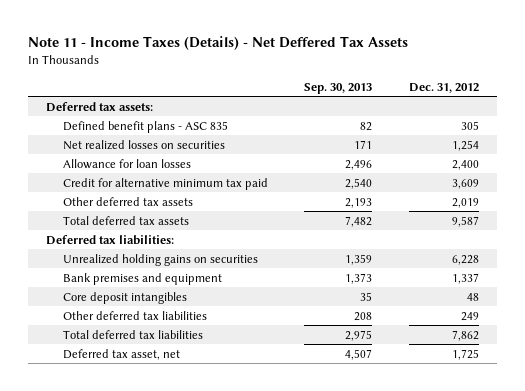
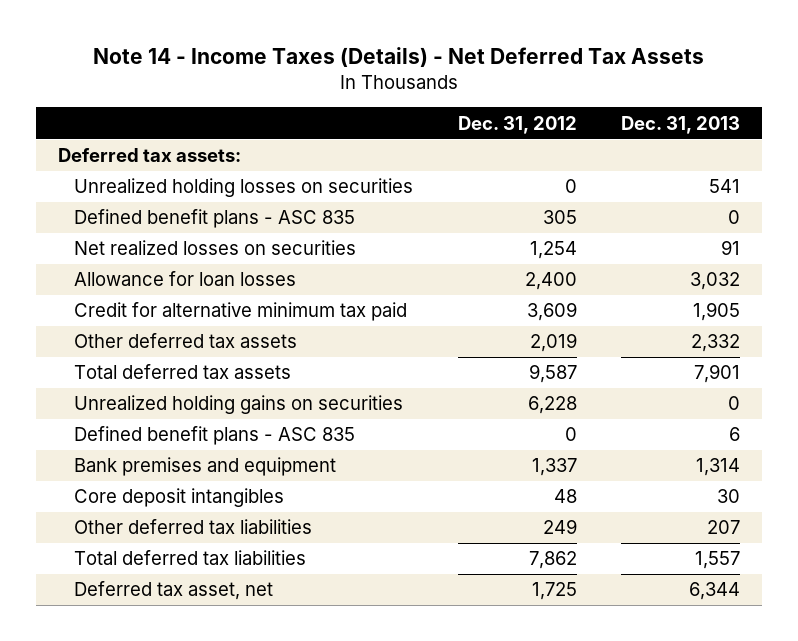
[27,36,408,51] Note 11 - Income Taxes (Details) - Net Deffered Tax Assets -> [92,47,704,68] Note 14 - Income Taxes (Details) - Net Deferred Tax Assets
[304,82,373,94] Sep. 30, 2013 -> none
none -> [620,115,740,134] Dec. 31, 2013
none -> [74,178,414,198] Unrealized holding losses on securities
[46,234,175,245] Deferred tax liabilities: -> none
none -> [74,426,356,446] Defined benefit plans - ASC 835

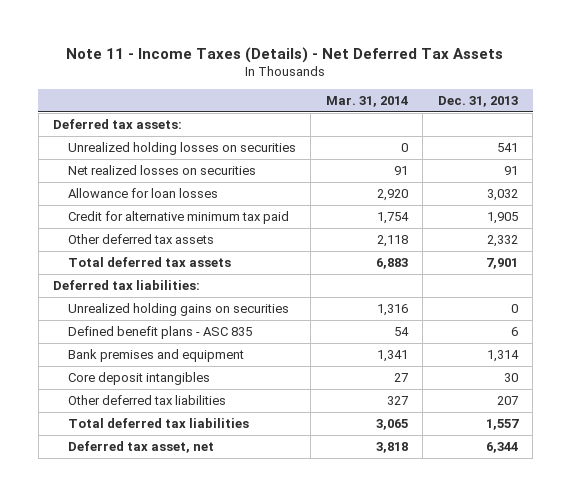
[92,47,704,68] Note 14 - Income Taxes (Details) - Net Deferred Tax Assets -> [66,46,504,63] Note 11 - Income Taxes (Details) - Net Deferred Tax Assets
[457,115,577,134] Dec. 31, 2012 -> none
none -> [325,96,408,108] Mar. 31, 2014
[74,209,356,229] Defined benefit plans - ASC 835 -> none
none -> [53,279,201,290] Deferred tax liabilities:

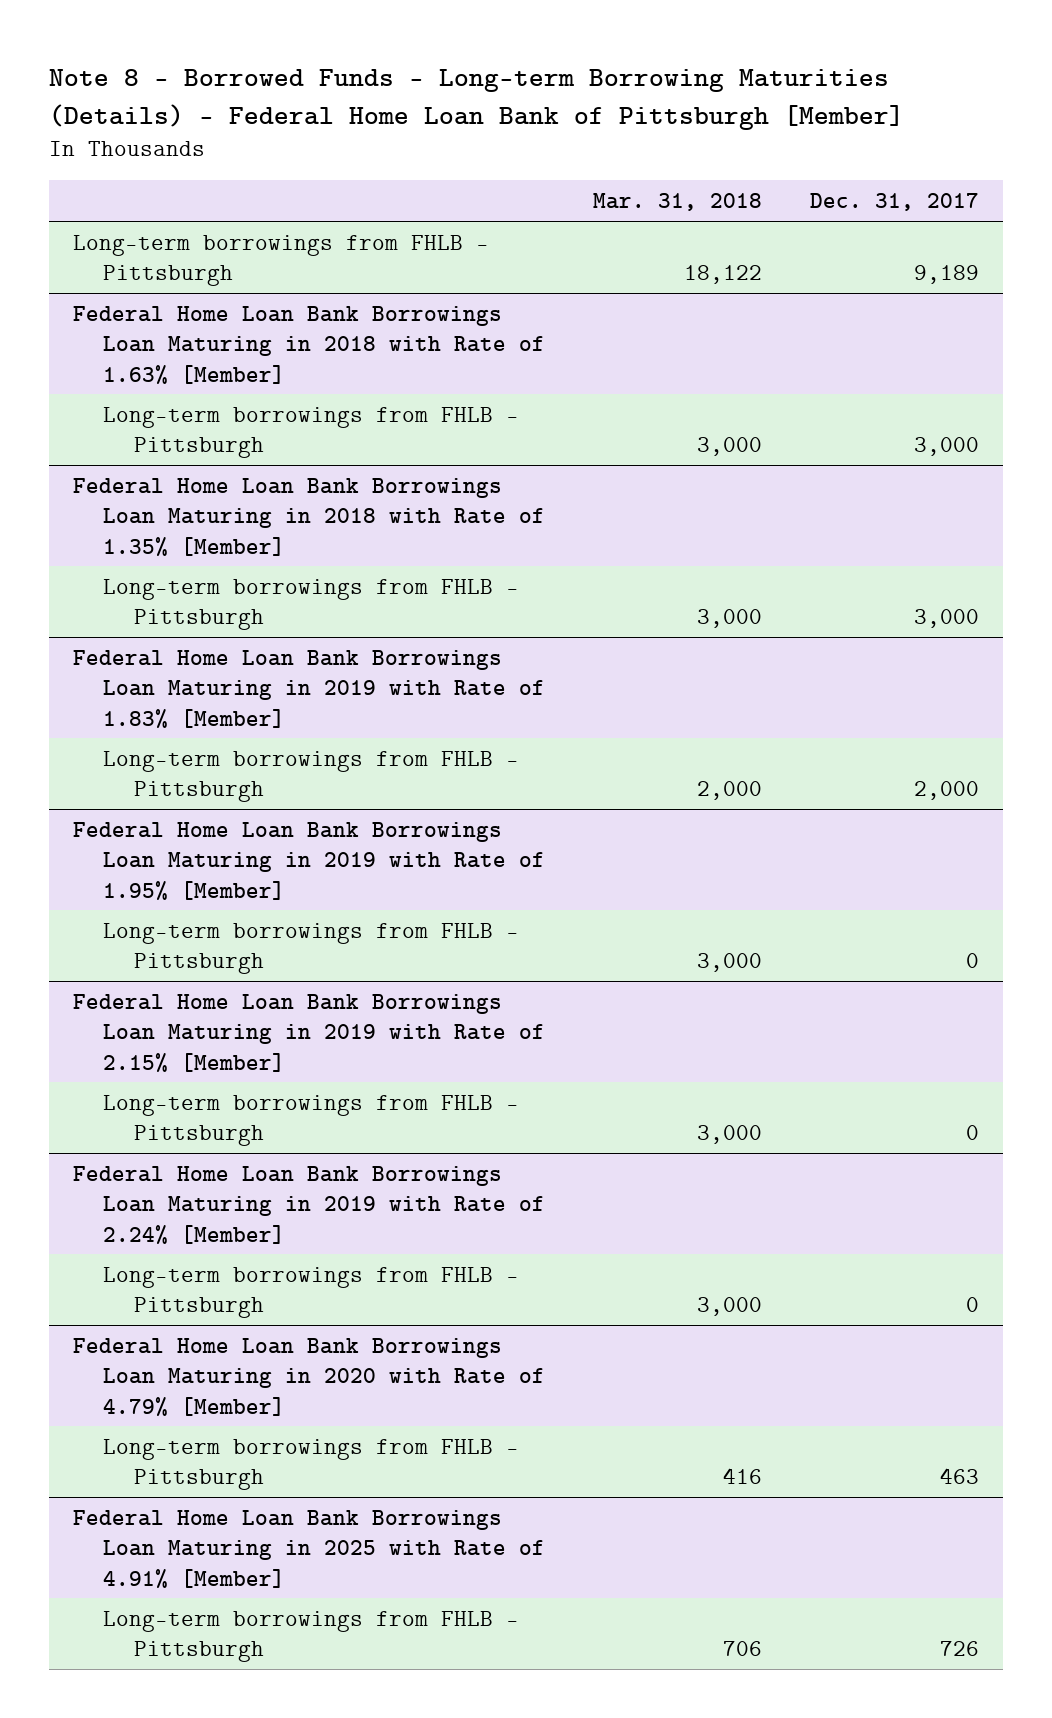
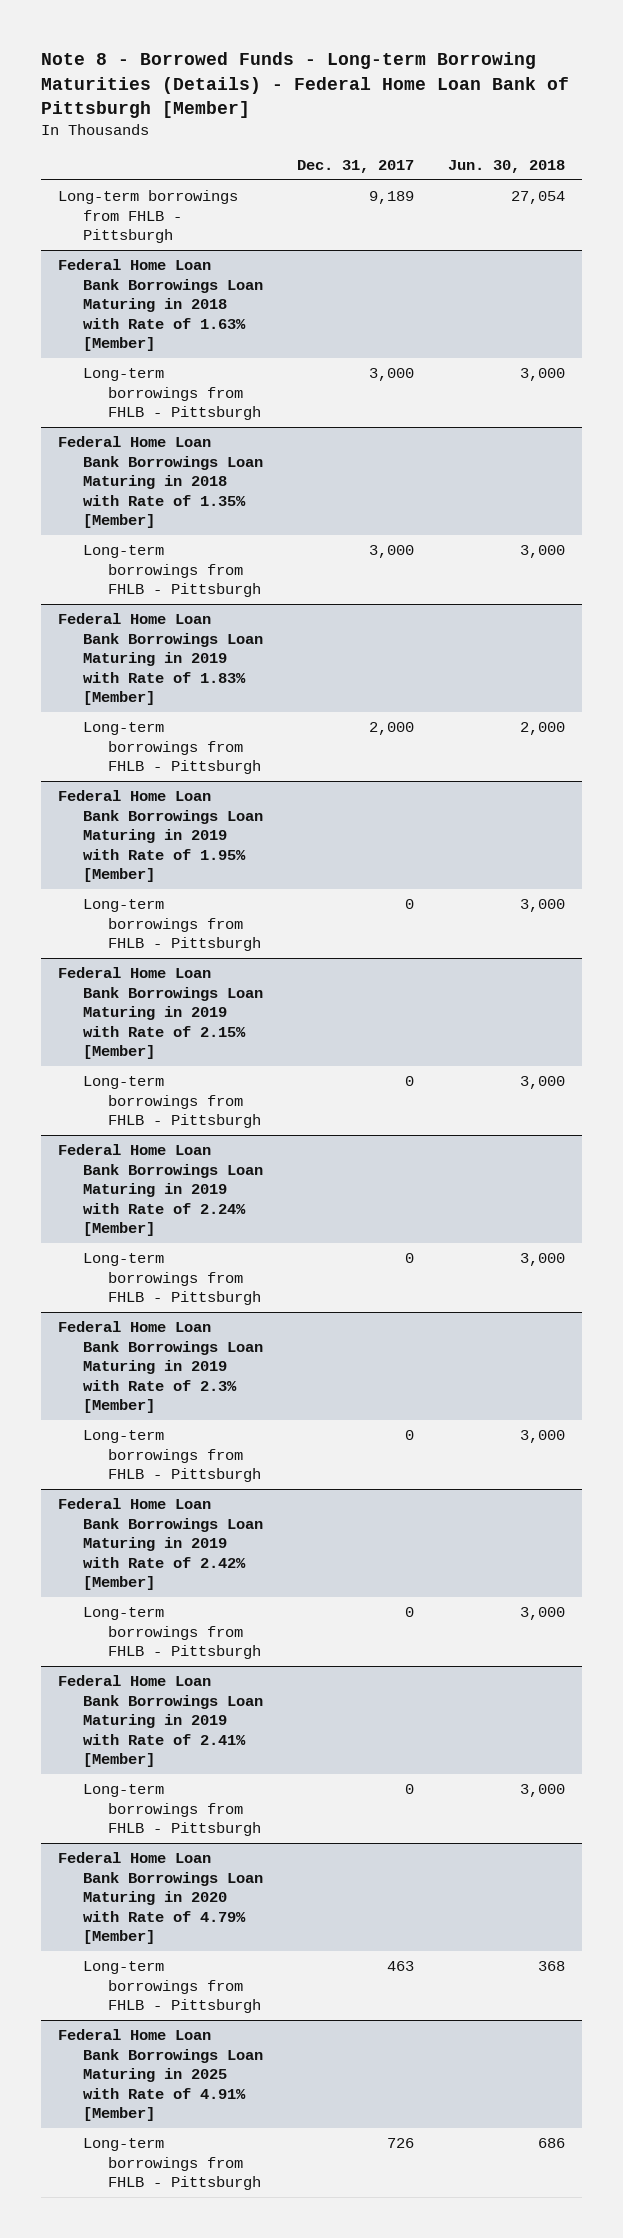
[593,193,763,212] Mar. 31, 2018 -> none
none -> [447,160,565,174] Jun. 30, 2018
none -> [58,1320,263,1414] Federal Home Loan Bank Borrowings Loan Maturing in 2019 with Rate of 2.3% [Member]
none -> [82,1429,261,1483] Long-term borrowings from FHLB - Pittsburgh
none -> [58,1497,263,1591] Federal Home Loan Bank Borrowings Loan Maturing in 2019 with Rate of 2.42% [Member]
none -> [82,1606,261,1660] Long-term borrowings from FHLB - Pittsburgh
none -> [58,1674,263,1768] Federal Home Loan Bank Borrowings Loan Maturing in 2019 with Rate of 2.41% [Member]
none -> [82,1783,261,1837] Long-term borrowings from FHLB - Pittsburgh

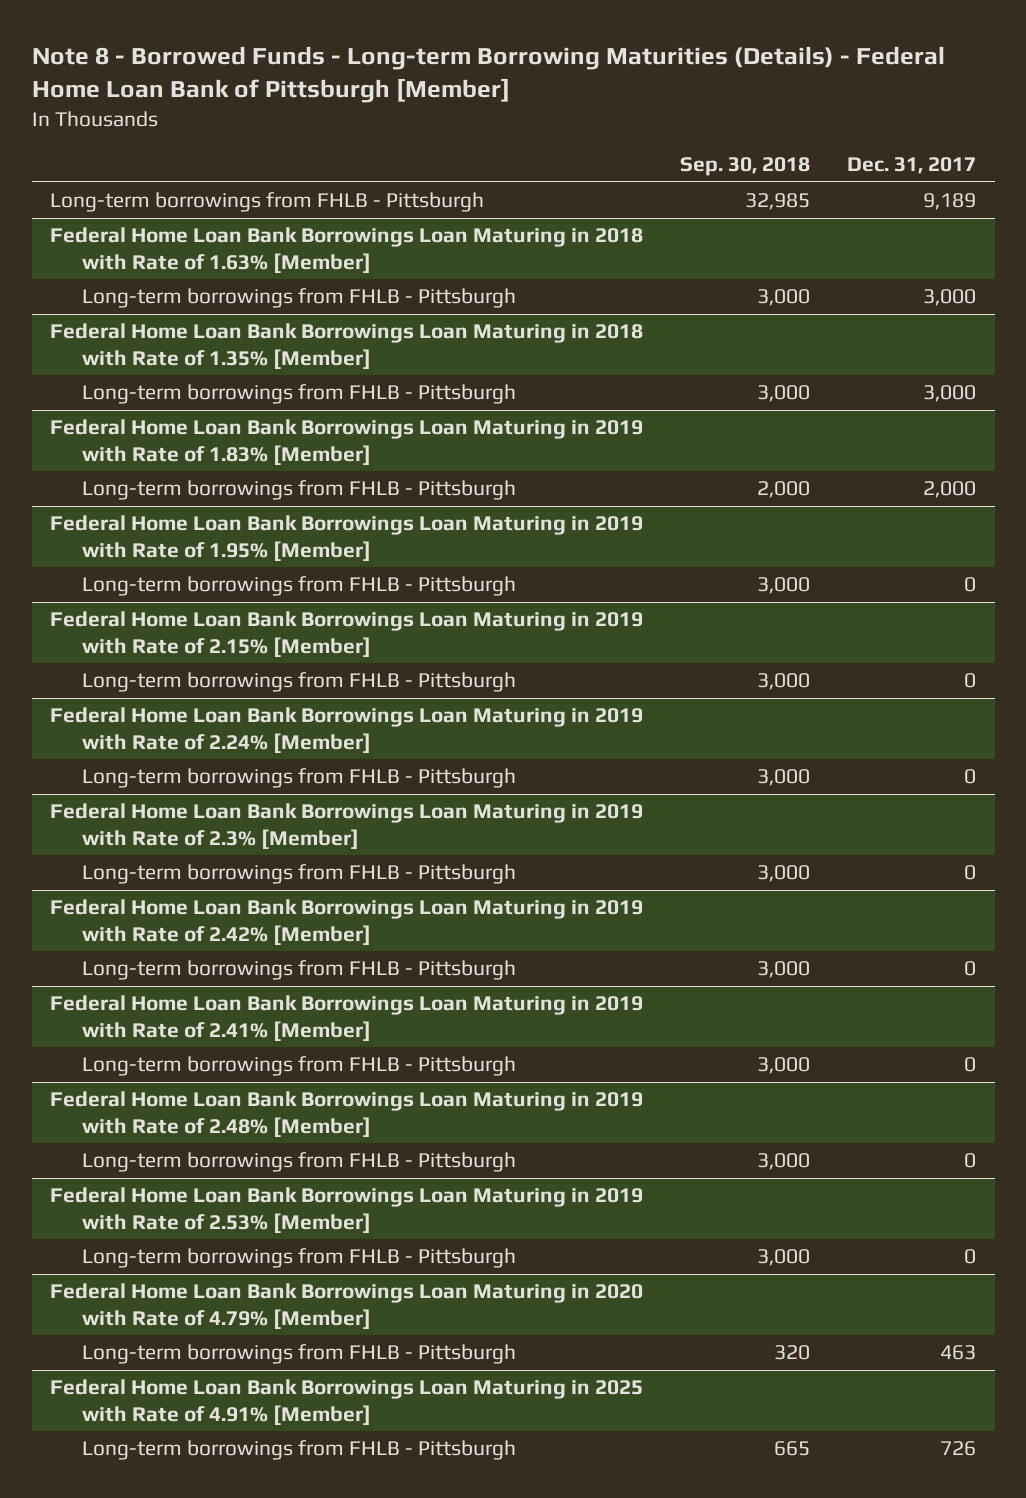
[447,160,565,174] Jun. 30, 2018 -> none
none -> [680,157,811,177] Sep. 30, 2018
none -> [50,1091,644,1137] Federal Home Loan Bank Borrowings Loan Maturing in 2019 with Rate of 2.48% [Member]
none -> [82,1152,517,1173] Long-term borrowings from FHLB - Pittsburgh
none -> [50,1187,644,1233] Federal Home Loan Bank Borrowings Loan Maturing in 2019 with Rate of 2.53% [Member]
none -> [82,1248,517,1269] Long-term borrowings from FHLB - Pittsburgh

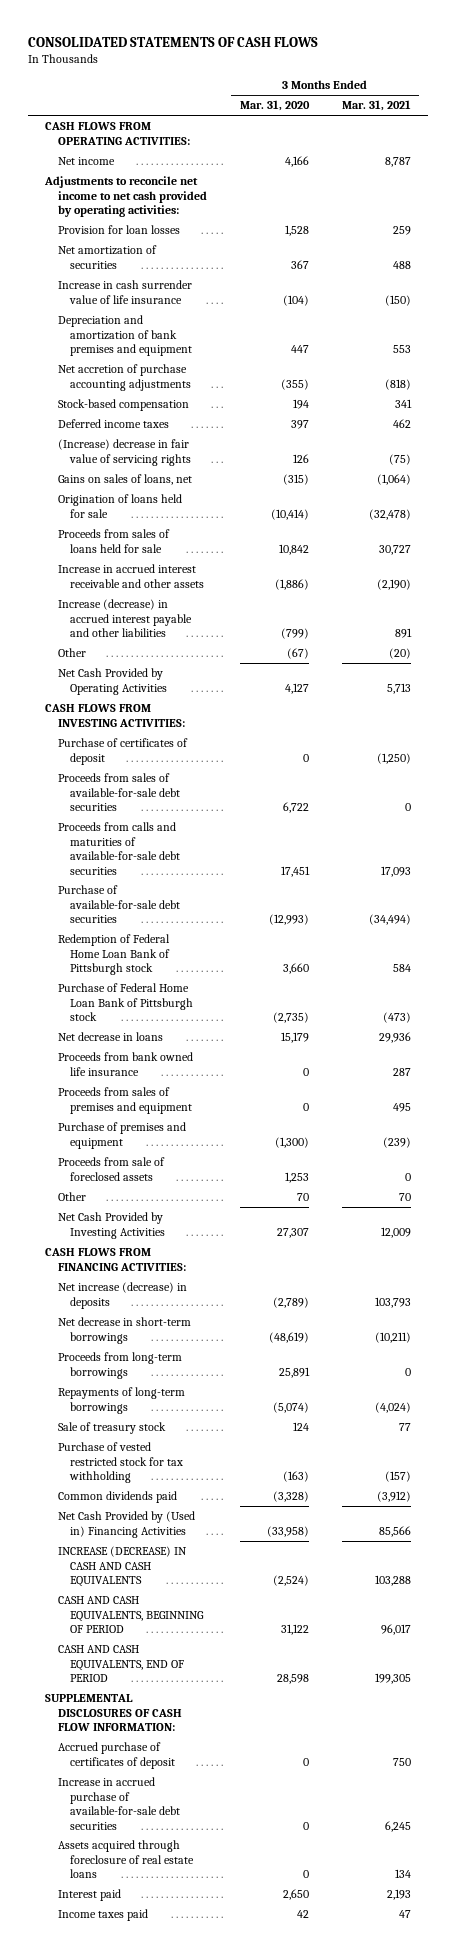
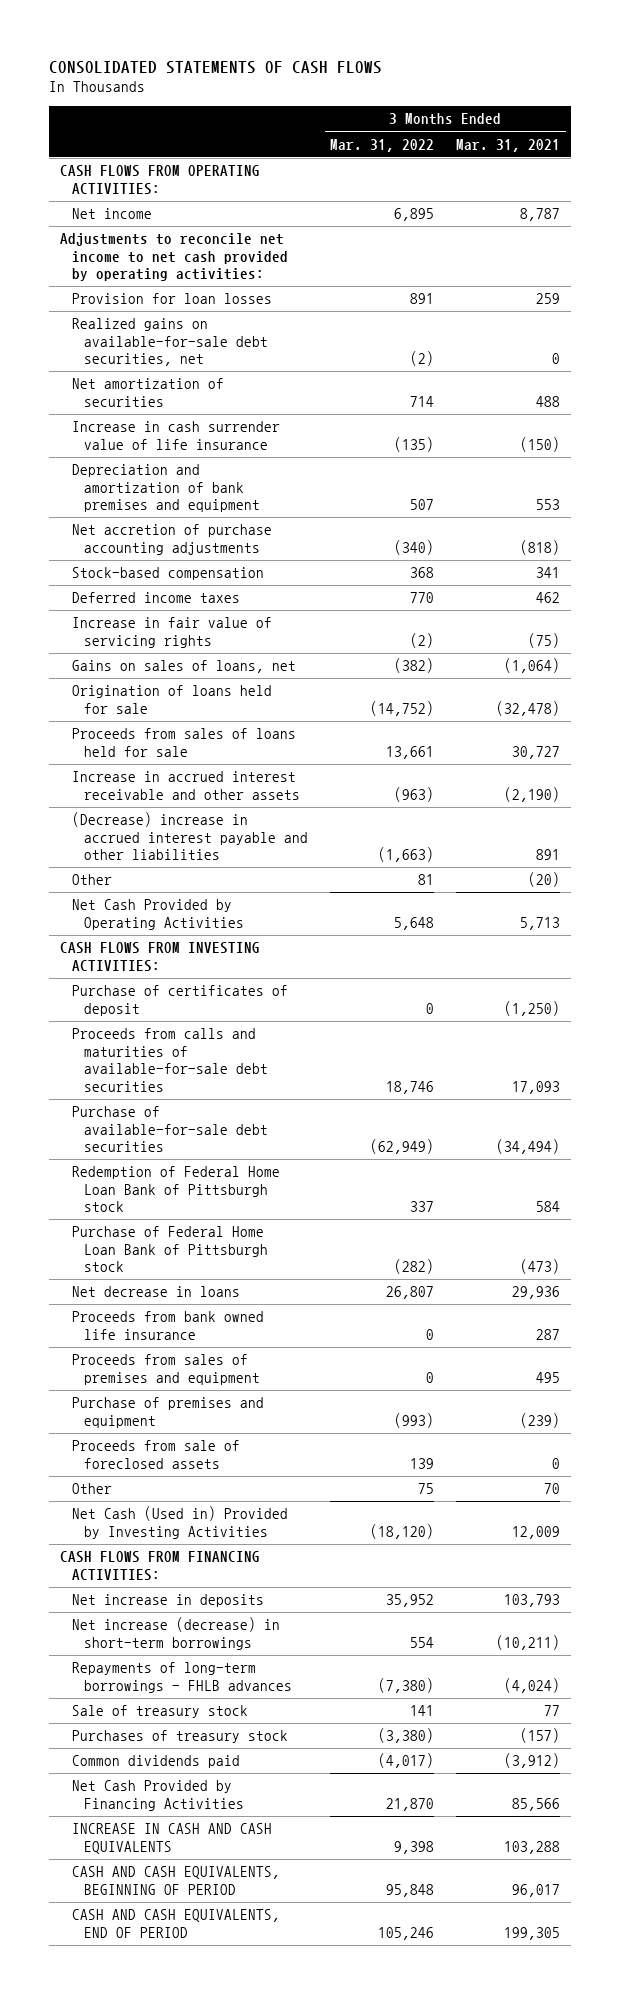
[239,100,310,112] Mar. 31, 2020 -> none
none -> [330,138,435,152] Mar. 31, 2022
none -> [72,318,269,367] Realized gains on available-for-sale debt securities, net
[57,439,192,466] (Increase) decrease in fair value of servicing rights -> [72,617,273,648] Increase in fair value of servicing rights
[57,599,193,638] Increase (decrease) in accrued interest payable and other liabilities -> [72,812,309,861] (Decrease) increase in accrued interest payable and other liabilities
[57,773,181,812] Proceeds from sales of available-for-sale debt securities -> none
[57,1212,166,1239] Net Cash Provided by Investing Activities -> [72,1506,289,1539] Net Cash (Used in) Provided by Investing Activities
[57,1352,182,1379] Proceeds from long-term borrowings -> none
[57,1282,187,1309] Net increase (decrease) in deposits -> [72,1594,265,1608] Net increase in deposits
[57,1317,191,1344] Net decrease in short-term borrowings -> [72,1617,281,1650] Net increase (decrease) in short-term borrowings
[57,1387,185,1414] Repayments of long-term borrowings -> [72,1662,293,1693] Repayments of long-term borrowings - FHLB advances
[57,1442,184,1484] Purchase of vested restricted stock for tax withholding -> [72,1730,289,1744] Purchases of treasury stock
[57,1511,195,1538] Net Cash Provided by (Used in) Financing Activities -> [72,1780,245,1811] Net Cash Provided by Financing Activities
[57,1546,187,1588] INCREASE (DECREASE) IN CASH AND CASH EQUIVALENTS -> [72,1823,273,1854] INCREASE IN CASH AND CASH EQUIVALENTS
[44,1694,182,1732] SUPPLEMENTAL DISCLOSURES OF CASH FLOW INFORMATION: -> none
[57,1742,176,1769] Accrued purchase of certificates of deposit -> none
[57,1777,181,1830] Increase in accrued purchase of available-for-sale debt securities -> none
[57,1840,195,1879] Assets acquired through foreclosure of real estate loans -> none
[57,1889,121,1902] Interest paid -> none
[57,1909,148,1922] Income taxes paid -> none

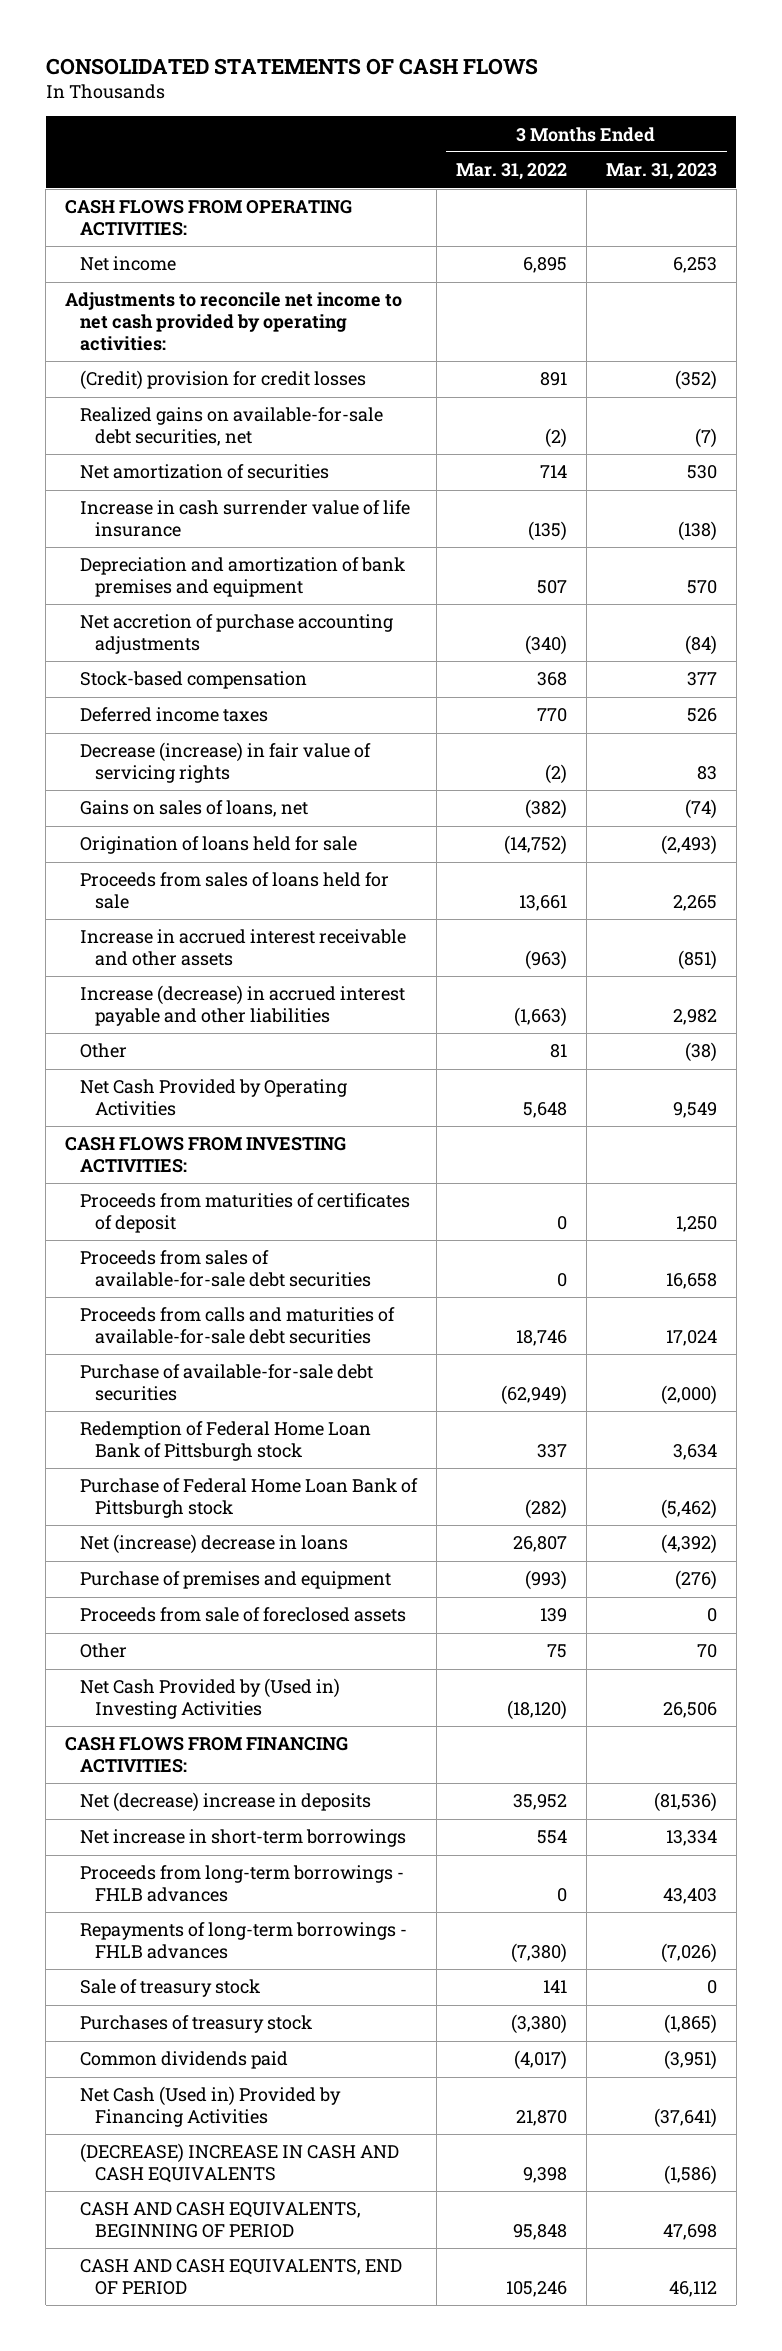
[456,138,561,152] Mar. 31, 2021 -> none
none -> [605,163,717,181] Mar. 31, 2023
[72,293,273,305] Provision for loan losses -> [80,370,367,391] (Credit) provision for credit losses
[72,617,273,648] Increase in fair value of servicing rights -> [80,742,372,784] Decrease (increase) in fair value of servicing rights
[72,812,309,861] (Decrease) increase in accrued interest payable and other liabilities -> [80,985,406,1027] Increase (decrease) in accrued interest payable and other liabilities
[72,985,289,1016] Purchase of certificates of deposit -> none
none -> [80,1193,411,1234] Proceeds from maturities of certificates of deposit
none -> [80,1250,372,1288] Proceeds from sales of available-for-sale debt securities
[72,1311,265,1340] Proceeds from bank owned life insurance -> none
[72,1354,261,1385] Proceeds from sales of premises and equipment -> none
[72,1286,241,1298] Net decrease in loans -> [80,1534,349,1555] Net (increase) decrease in loans
[72,1506,289,1539] Net Cash (Used in) Provided by Investing Activities -> [80,1678,341,1720] Net Cash Provided by (Used in) Investing Activities
[72,1594,265,1608] Net increase in deposits -> [80,1792,372,1813] Net (decrease) increase in deposits
[72,1617,281,1650] Net increase (decrease) in short-term borrowings -> [80,1829,407,1848] Net increase in short-term borrowings
none -> [80,1865,405,1903] Proceeds from long-term borrowings - FHLB advances
[72,1780,245,1811] Net Cash Provided by Financing Activities -> [80,2086,342,2128] Net Cash (Used in) Provided by Financing Activities
[72,1823,273,1854] INCREASE IN CASH AND CASH EQUIVALENTS -> [80,2143,400,2184] (DECREASE) INCREASE IN CASH AND CASH EQUIVALENTS

